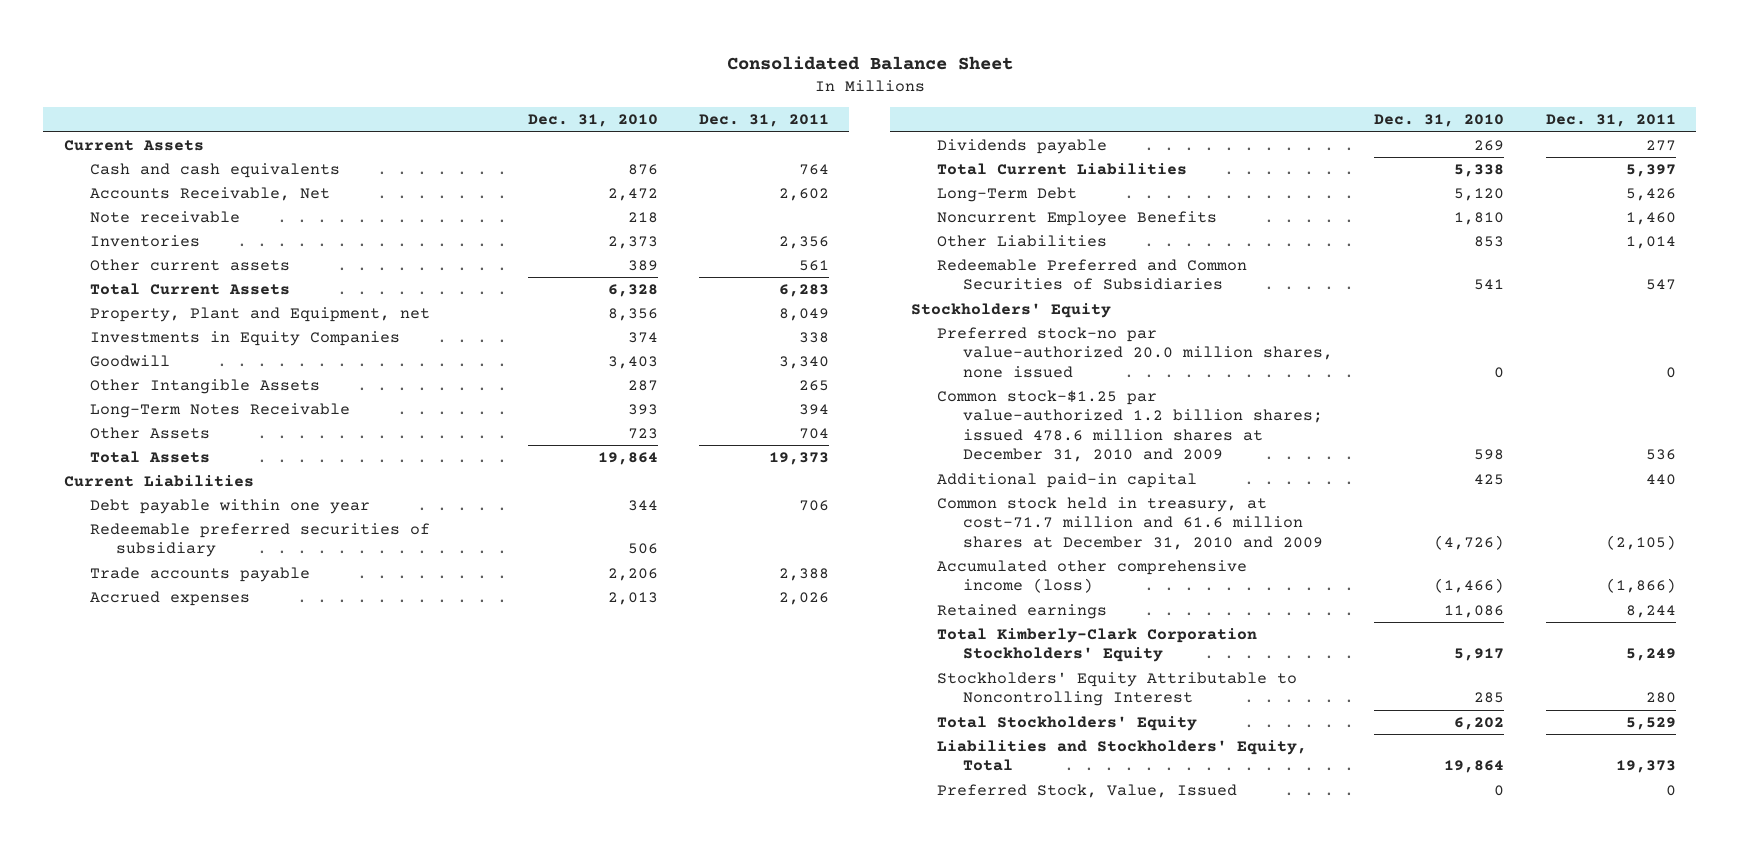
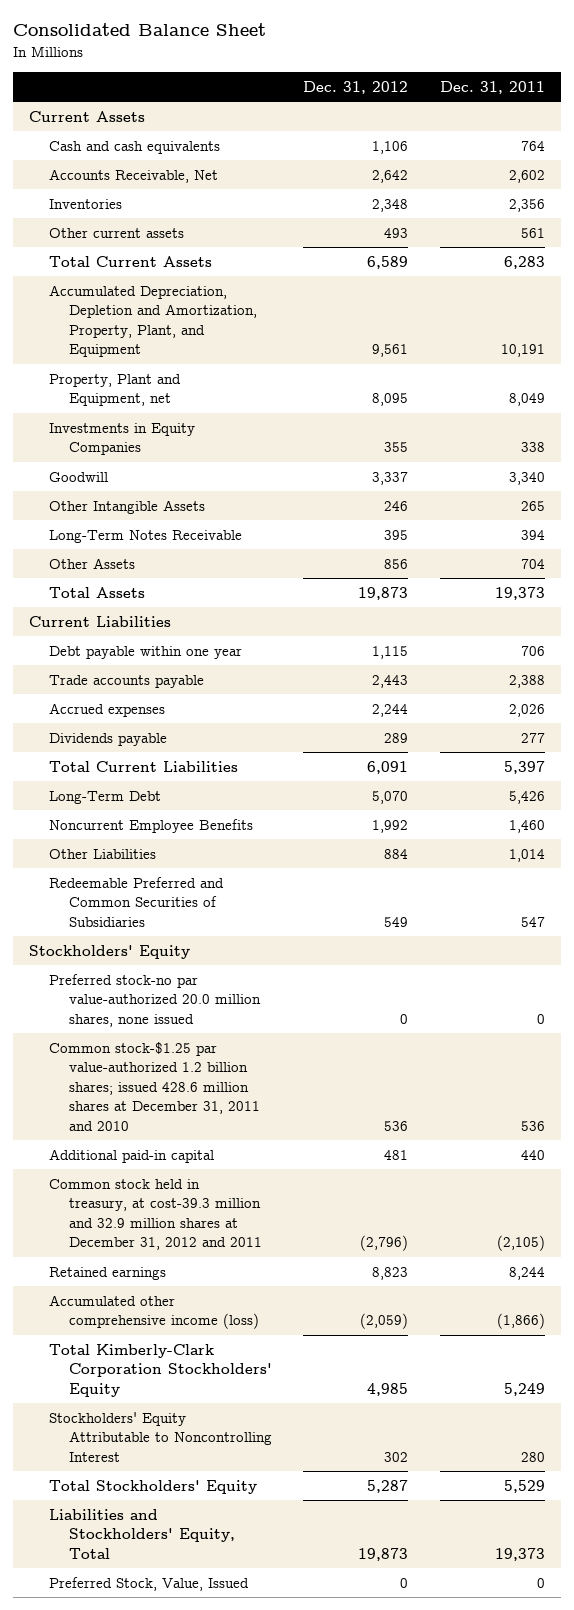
[527,114,658,128] Dec. 31, 2010 -> none
none -> [303,80,409,94] Dec. 31, 2012
[90,210,241,223] Note receivable -> none
none -> [48,284,257,358] Accumulated Depreciation, Depletion and Amortization, Property, Plant, and Equipment
[90,522,431,558] Redeemable preferred securities of subsidiary -> none
[937,389,1324,463] Common stock-$1.25 par value-authorized 1.2 billion shares; issued 478.6 million shares at December 31, 2010 and 2009 -> [48,1041,260,1131] Common stock-$1.25 par value-authorized 1.2 billion shares; issued 428.6 million shares at December 31, 2011 and 2010
[937,496,1324,550] Common stock held in treasury, at cost-71.7 million and 61.6 million shares at December 31, 2010 and 2009 -> [48,1178,262,1251] Common stock held in treasury, at cost-39.3 million and 32.9 million shares at December 31, 2012 and 2011
[937,559,1248,594] Accumulated other comprehensive income (loss) -> [48,1294,259,1330] Accumulated other comprehensive income (loss)

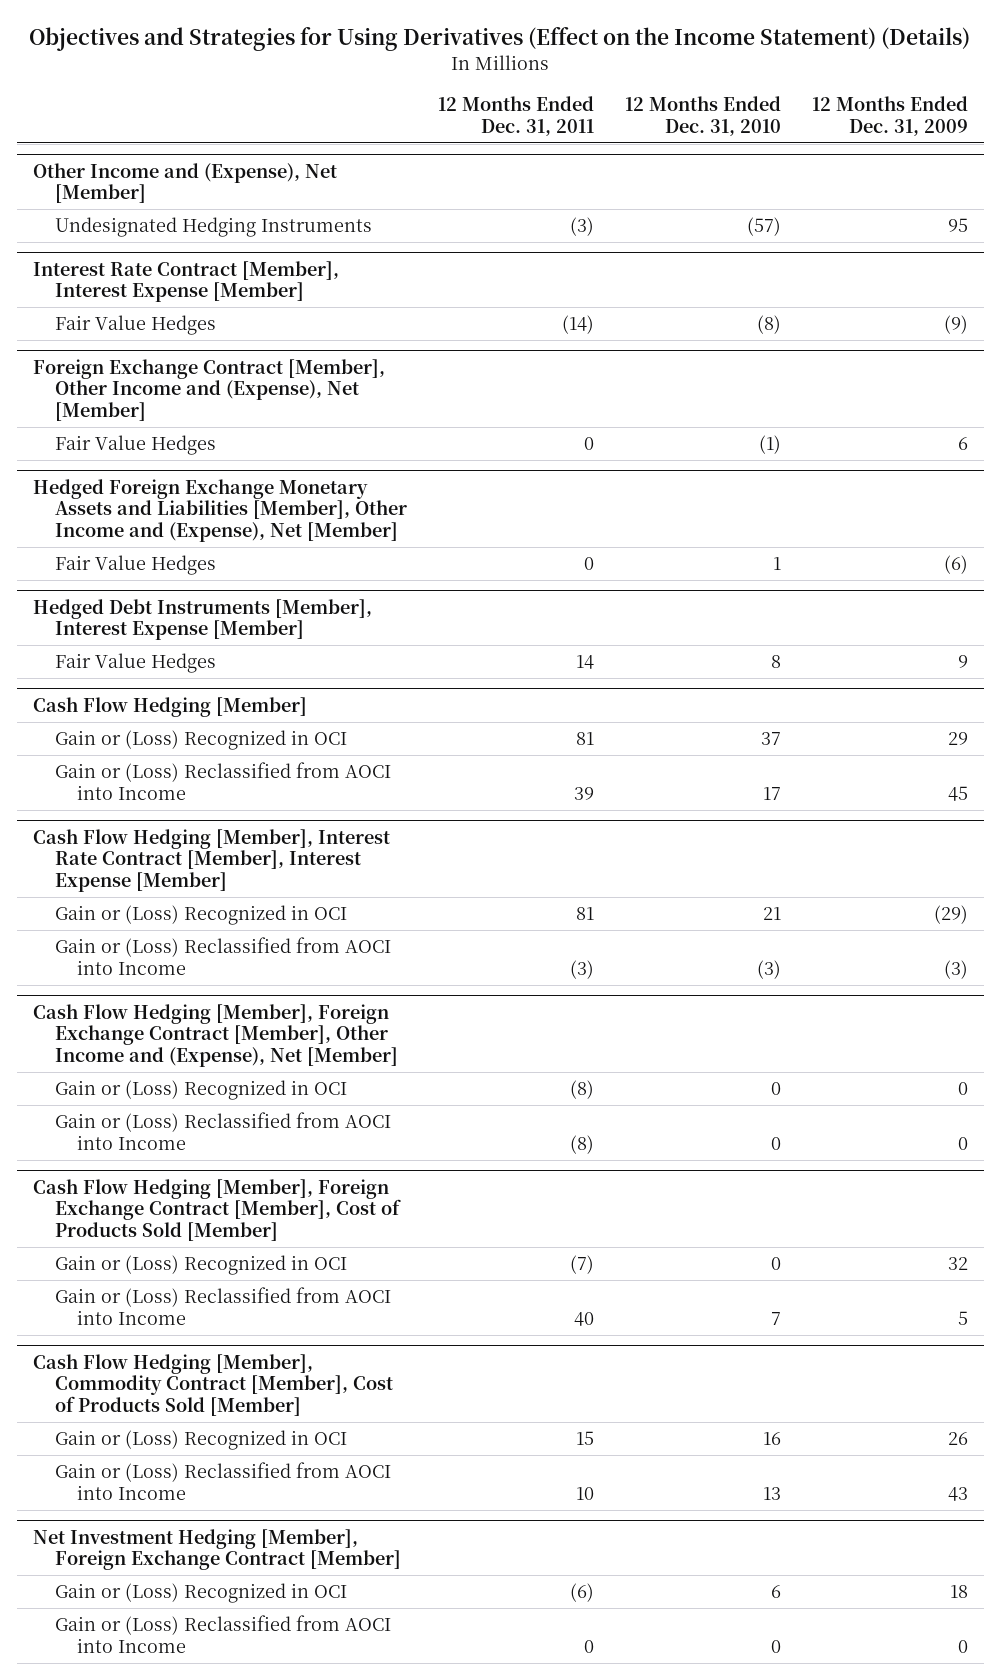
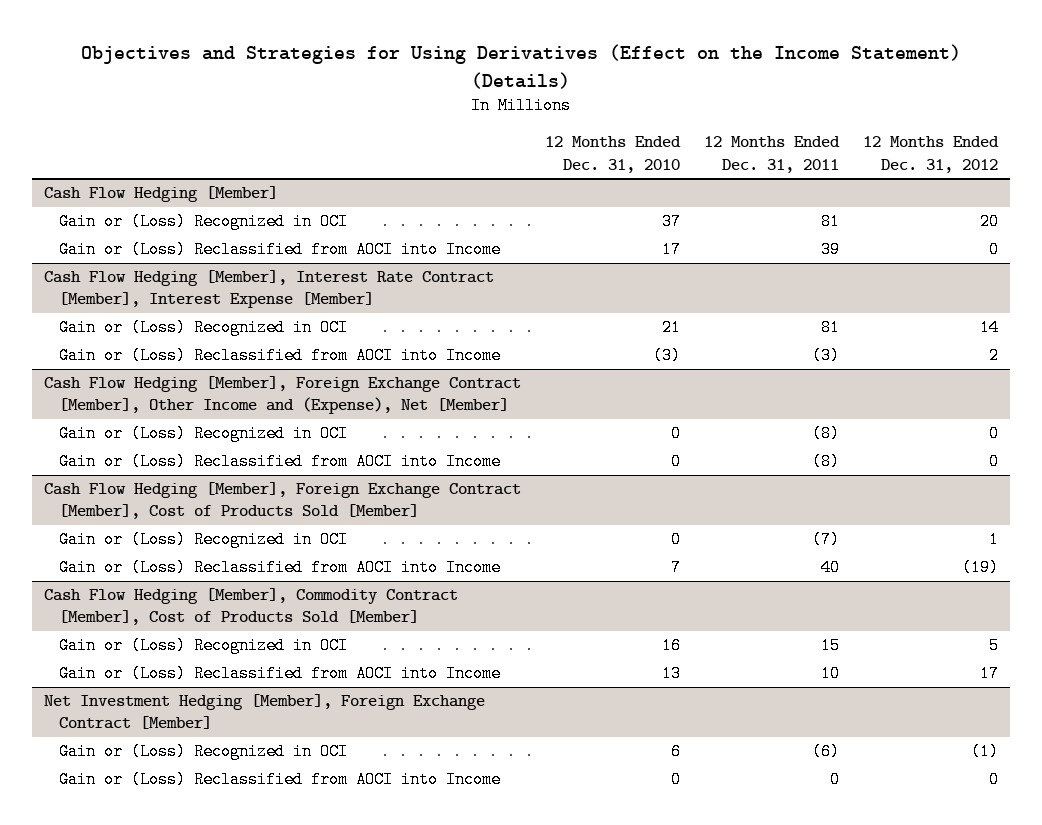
[812,96,969,136] 12 Months Ended Dec. 31, 2009 -> none
none -> [863,136,1000,173] 12 Months Ended Dec. 31, 2012
[32,162,337,204] Other Income and (Expense), Net [Member] -> none
[54,217,372,238] Undesignated Hedging Instruments -> none
[32,260,339,303] Interest Rate Contract [Member], Interest Expense [Member] -> none
[54,315,216,336] Fair Value Hedges -> none
[32,358,385,421] Foreign Exchange Contract [Member], Other Income and (Expense), Net [Member] -> none
[54,435,216,456] Fair Value Hedges -> none
[32,478,407,542] Hedged Foreign Exchange Monetary Assets and Liabilities [Member], Other Income and (Expense), Net [Member] -> none
[54,555,216,576] Fair Value Hedges -> none
[32,598,372,641] Hedged Debt Instruments [Member], Interest Expense [Member] -> none
[54,653,216,674] Fair Value Hedges -> none

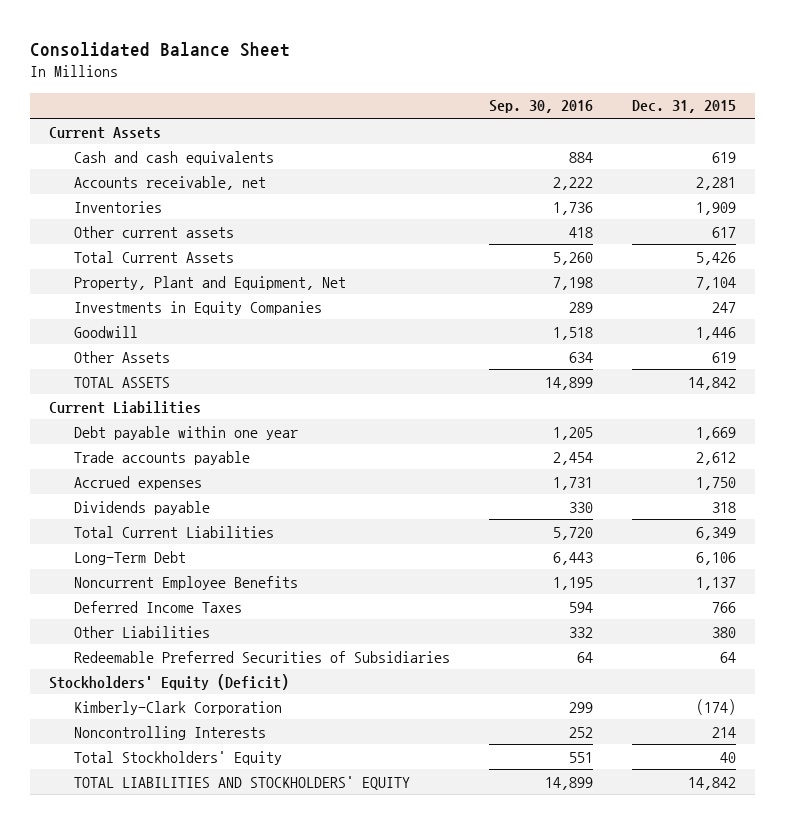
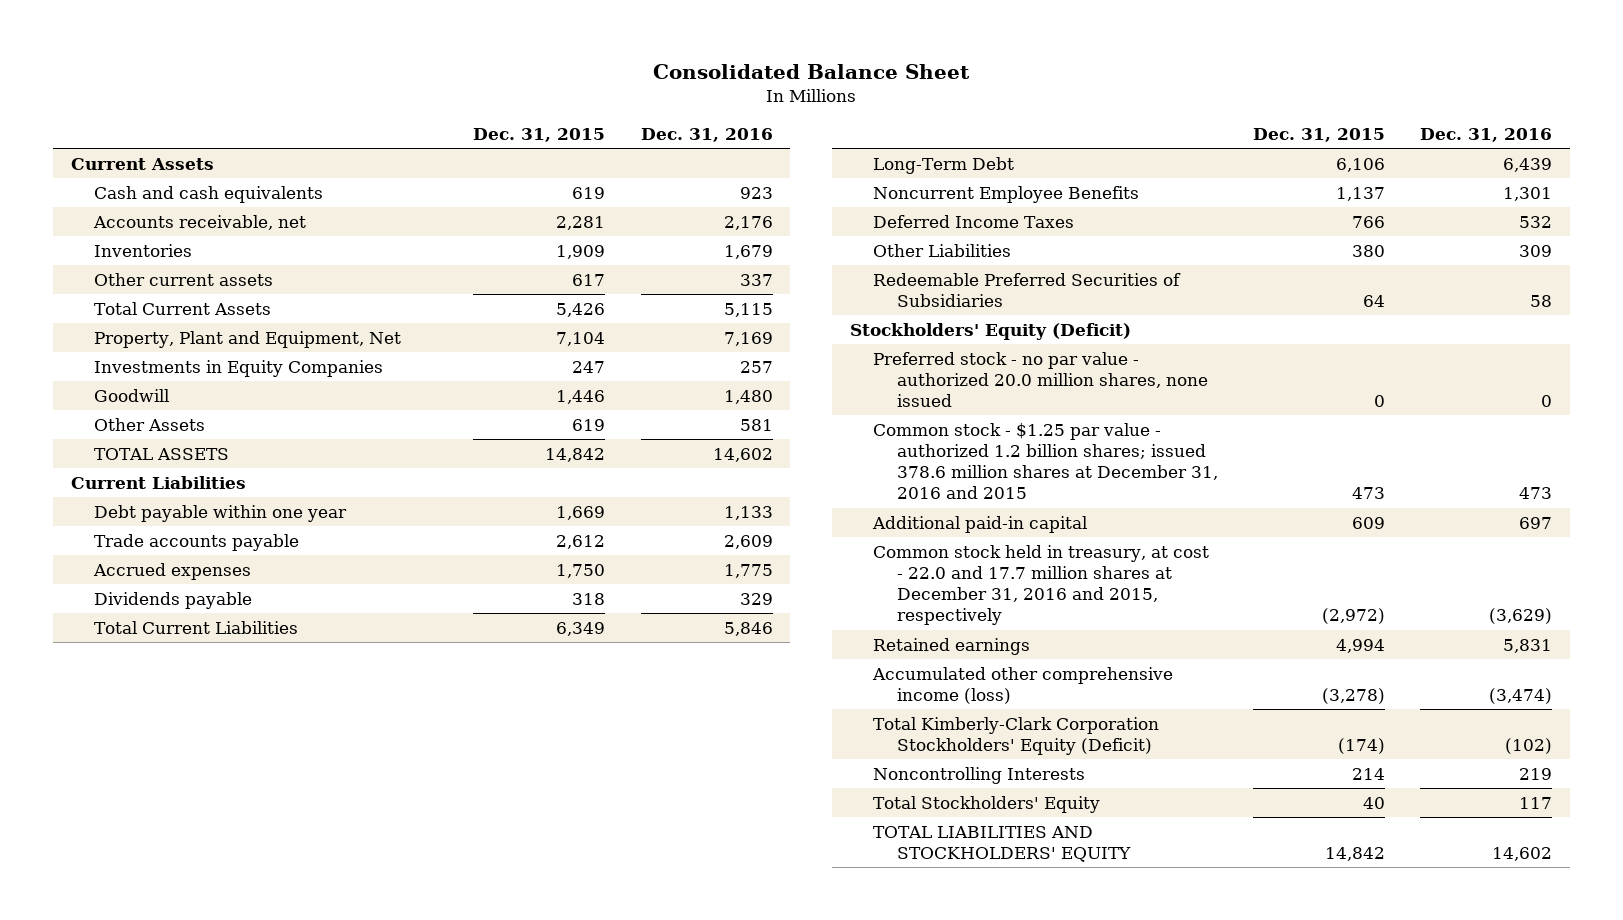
[489,100,594,114] Sep. 30, 2016 -> none
none -> [640,127,773,142] Dec. 31, 2016
none -> [873,351,1208,407] Preferred stock - no par value - authorized 20.0 million shares, none issued
none -> [873,422,1218,500] Common stock - $1.25 par value - authorized 1.2 billion shares; issued 378.6 million shares at December 31, 2016 and 2015
none -> [872,515,1088,533] Additional paid-in capital
none -> [873,544,1210,626] Common stock held in treasury, at cost - 22.0 and 17.7 million shares at December 31, 2016 and 2015, respectively
none -> [873,637,1031,655] Retained earnings
none -> [872,666,1174,704] Accumulated other comprehensive income (loss)
[74,700,283,715] Kimberly-Clark Corporation -> [873,716,1160,755] Total Kimberly-Clark Corporation Stockholders' Equity (Deficit)

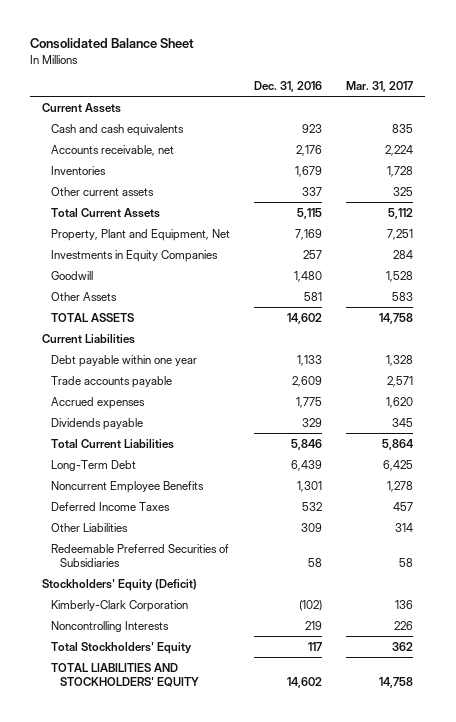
[473,127,606,142] Dec. 31, 2015 -> none
none -> [346,80,414,92] Mar. 31, 2017
[873,351,1208,407] Preferred stock - no par value - authorized 20.0 million shares, none issued -> none
[873,422,1218,500] Common stock - $1.25 par value - authorized 1.2 billion shares; issued 378.6 million shares at December 31, 2016 and 2015 -> none
[872,515,1088,533] Additional paid-in capital -> none
[873,544,1210,626] Common stock held in treasury, at cost - 22.0 and 17.7 million shares at December 31, 2016 and 2015, respectively -> none
[873,637,1031,655] Retained earnings -> none
[872,666,1174,704] Accumulated other comprehensive income (loss) -> none
[873,716,1160,755] Total Kimberly-Clark Corporation Stockholders' Equity (Deficit) -> [51,599,189,612] Kimberly-Clark Corporation

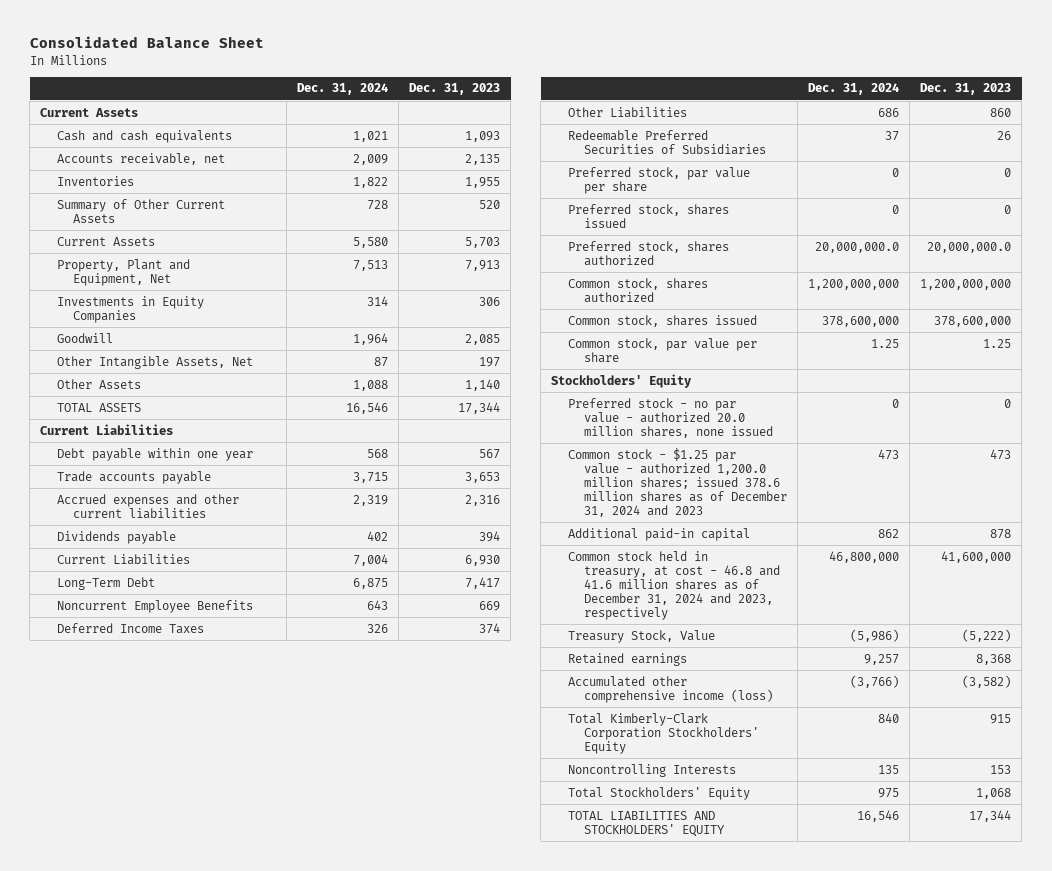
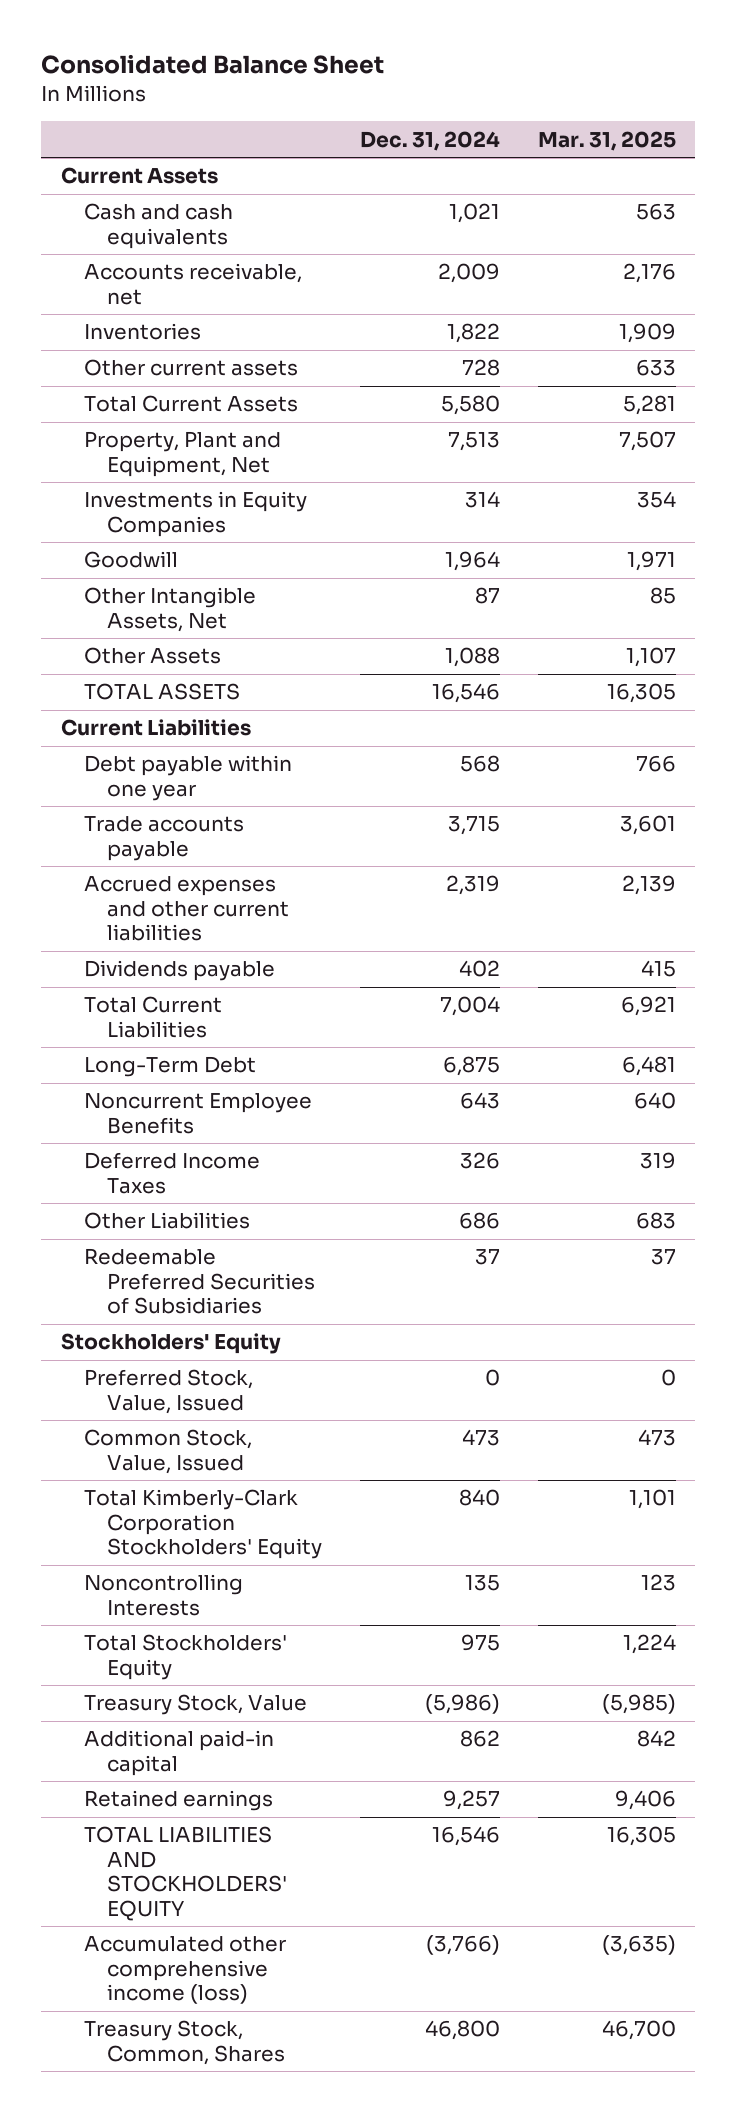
[409,83,501,96] Dec. 31, 2023 -> none
none -> [538,130,677,151] Mar. 31, 2025
[56,198,225,223] Summary of Other Current Assets -> [83,359,298,377] Other current assets
[56,236,155,246] Current Assets -> [83,395,298,413] Total Current Assets
[56,553,190,565] Current Liabilities -> [83,996,222,1038] Total Current Liabilities
[567,166,750,194] Preferred stock, par value per share -> none
[567,203,729,228] Preferred stock, shares issued -> none
[567,240,729,266] Preferred stock, shares authorized -> none
[567,277,708,303] Common stock, shares authorized -> none
[567,314,757,327] Common stock, shares issued -> none
[567,337,757,363] Common stock, par value per share -> none
[567,550,780,621] Common stock held in treasury, at cost - 46.8 and 41.6 million shares as of December 31, 2024 and 2023, respectively -> none
[567,397,773,438] Preferred stock - no par value - authorized 20.0 million shares, none issued -> [83,1369,253,1414] Preferred Stock, Value, Issued
[567,447,787,518] Common stock - $1.25 par value - authorized 1,200.0 million shares; issued 378.6 million shares as of December 31, 2024 and 2023 -> [83,1429,252,1474] Common Stock, Value, Issued
[567,629,715,643] Treasury Stock, Value -> [83,1694,307,1716] Treasury Stock, Value
[567,527,750,541] Additional paid-in capital -> [83,1730,274,1776] Additional paid-in capital
[567,652,687,666] Retained earnings -> [83,1790,273,1812] Retained earnings
[567,675,773,703] Accumulated other comprehensive income (loss) -> [83,1936,286,2005] Accumulated other comprehensive income (loss)
none -> [83,2020,285,2065] Treasury Stock, Common, Shares

